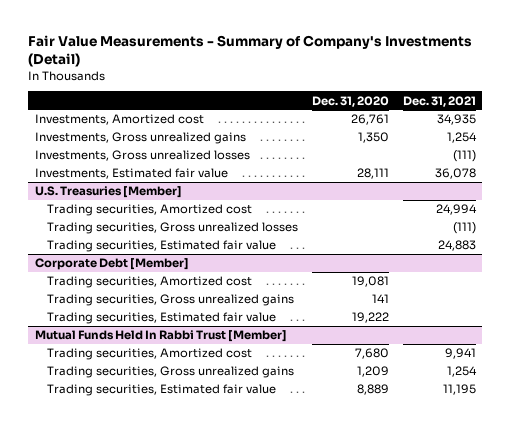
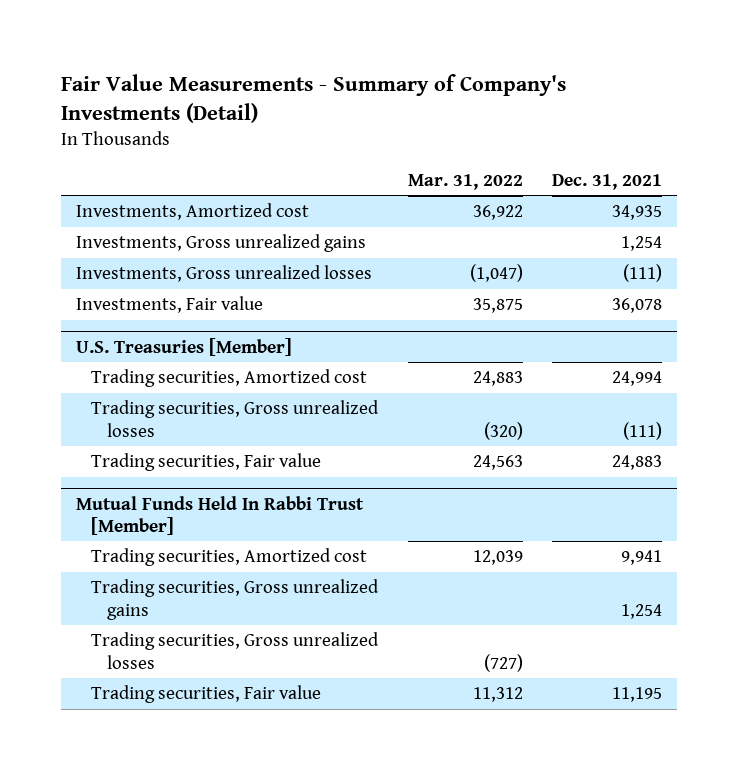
[311,95,389,107] Dec. 31, 2020 -> none
none -> [407,173,523,190] Mar. 31, 2022
[34,168,228,180] Investments, Estimated fair value -> [76,296,264,314] Investments, Fair value
[34,258,189,271] Corporate Debt [Member] -> none
[47,276,253,289] Trading securities, Amortized cost -> none
[47,294,295,307] Trading securities, Gross unrealized gains -> none
[47,312,277,325] Trading securities, Estimated fair value -> none
[47,240,277,253] Trading securities, Estimated fair value -> [91,453,322,472] Trading securities, Fair value
none -> [91,632,380,669] Trading securities, Gross unrealized losses
[47,384,277,397] Trading securities, Estimated fair value -> [91,685,322,704] Trading securities, Fair value

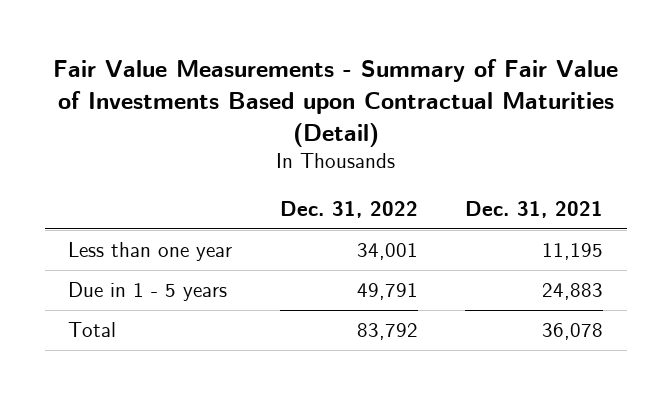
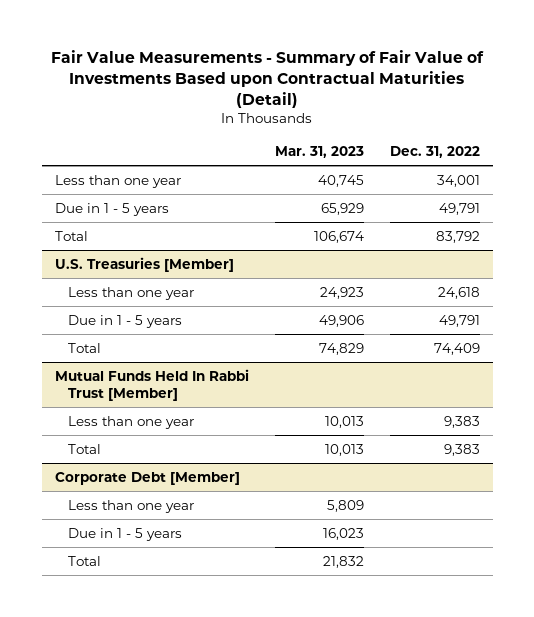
[465,201,604,219] Dec. 31, 2021 -> none
none -> [274,145,364,158] Mar. 31, 2023
none -> [54,256,234,272] U.S. Treasuries [Member]
none -> [67,286,194,300] Less than one year
none -> [67,314,182,328] Due in 1 - 5 years
none -> [67,342,101,353] Total
none -> [54,368,249,401] Mutual Funds Held In Rabbi Trust [Member]
none -> [67,415,194,429] Less than one year
none -> [67,443,101,454] Total
none -> [54,471,240,485] Corporate Debt [Member]
none -> [67,499,194,513] Less than one year
none -> [67,527,182,541] Due in 1 - 5 years
none -> [67,555,101,566] Total

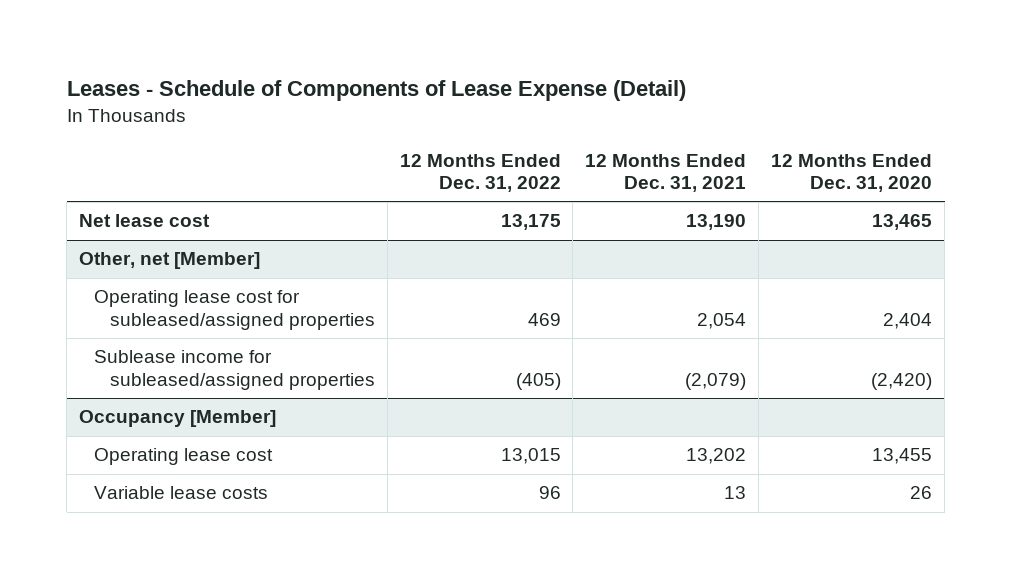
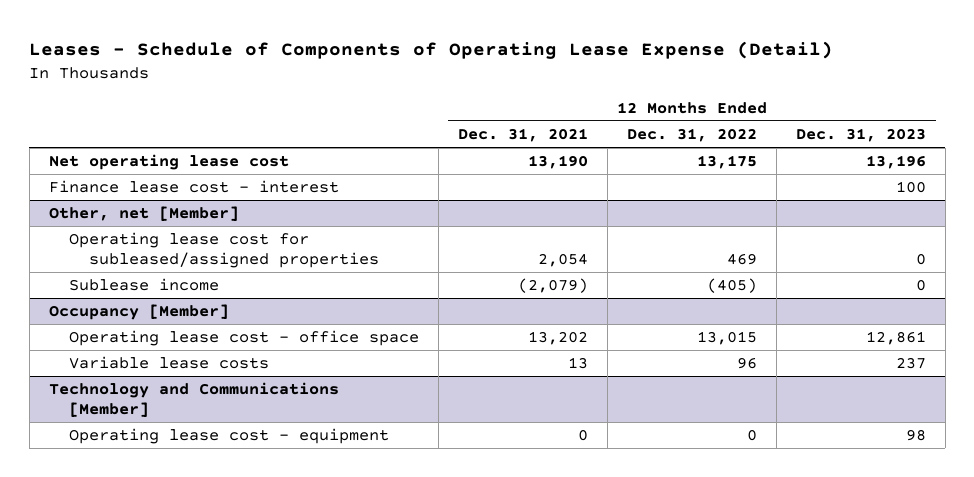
[66,80,686,102] Leases - Schedule of Components of Lease Expense (Detail) -> [29,41,834,60] Leases - Schedule of Components of Operating Lease Expense (Detail)
[771,153,933,193] 12 Months Ended Dec. 31, 2020 -> none
none -> [795,128,926,143] Dec. 31, 2023
[79,214,211,228] Net lease cost -> [48,154,289,171] Net operating lease cost
none -> [48,180,339,194] Finance lease cost - interest
[94,350,375,390] Sublease income for subleased/assigned properties -> [68,278,219,292] Sublease income
[94,448,274,466] Operating lease cost -> [68,330,419,347] Operating lease cost - office space
none -> [48,382,339,418] Technology and Communications [Member]
none -> [68,428,389,445] Operating lease cost - equipment

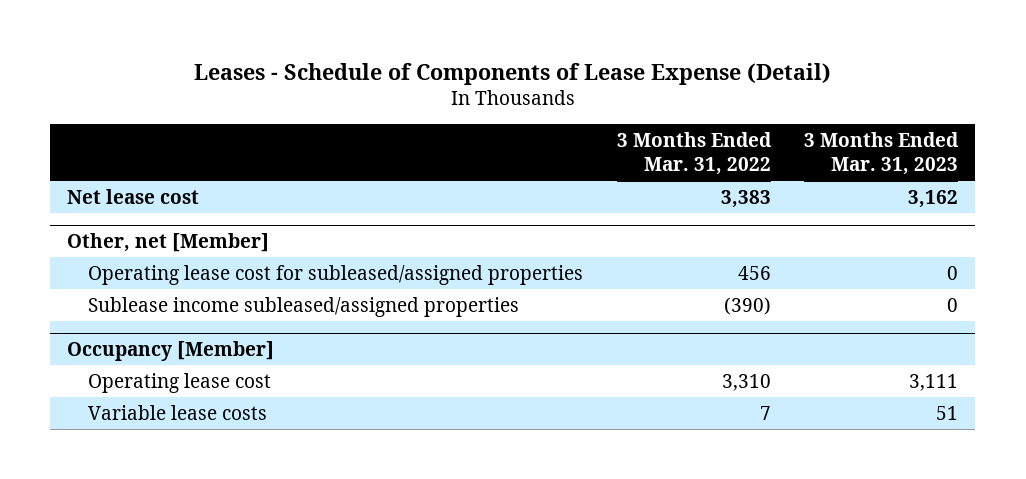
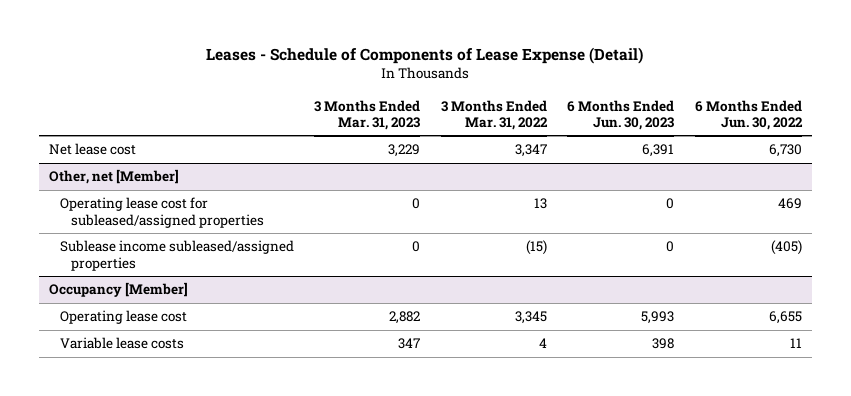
none -> [567,99,675,130] 6 Months Ended Jun. 30, 2023
none -> [694,99,803,130] 6 Months Ended Jun. 30, 2022
[720,189,771,208] 3,383 -> [514,144,547,158] 3,347
[908,189,959,208] 3,162 -> [388,144,421,158] 3,229
[737,265,771,280] 456 -> [533,198,547,210] 13
[723,296,771,315] (390) -> [525,240,547,256] (15)
[721,373,771,391] 3,310 -> [514,311,547,325] 3,345
[909,373,959,391] 3,111 -> [389,311,421,325] 2,882
[759,405,771,420] 7 -> [538,338,547,349] 4
[936,405,959,420] 51 -> [398,338,421,350] 347

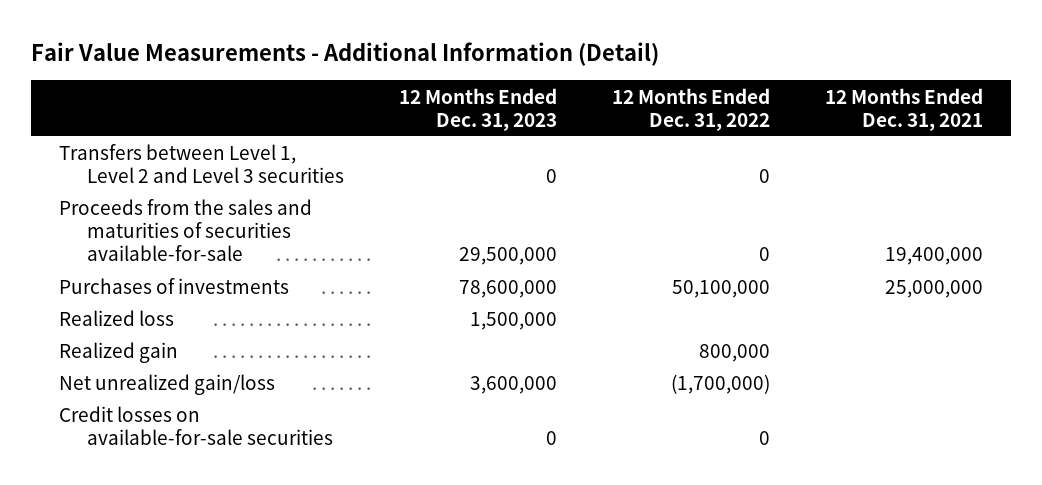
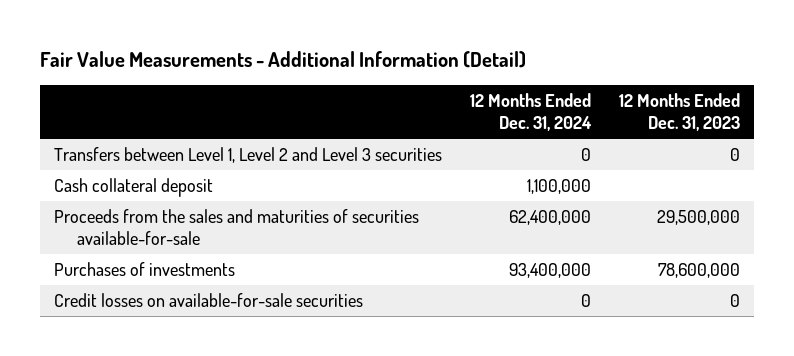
[612,87,771,131] 12 Months Ended Dec. 31, 2022 -> none
[825,87,984,131] 12 Months Ended Dec. 31, 2021 -> none
none -> [469,93,592,132] 12 Months Ended Dec. 31, 2024
none -> [53,178,213,198] Cash collateral deposit
[58,310,174,327] Realized loss -> none
[58,342,178,364] Realized gain -> none
[58,374,275,396] Net unrealized gain/loss -> none

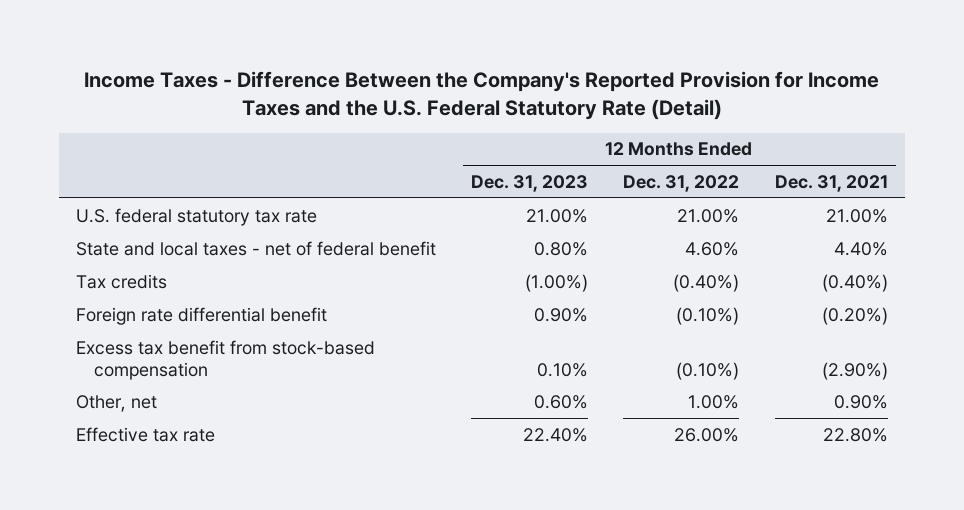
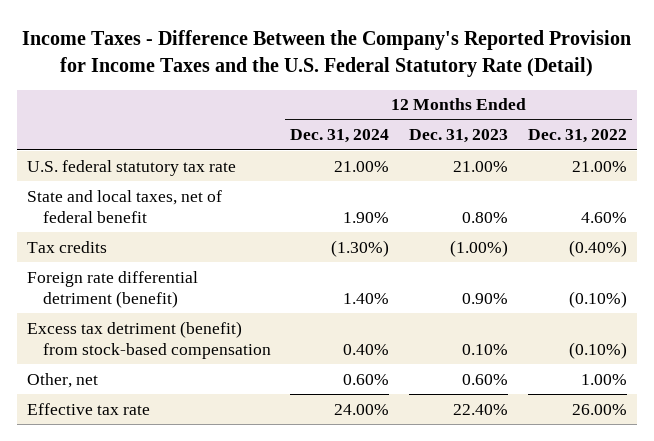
[774,174,888,192] Dec. 31, 2021 -> none
none -> [290,129,390,144] Dec. 31, 2024
[76,240,437,256] State and local taxes - net of federal benefit -> [27,189,223,224] State and local taxes, net of federal benefit
[76,306,328,325] Foreign rate differential benefit -> [27,270,199,309] Foreign rate differential detriment (benefit)
[76,339,376,380] Excess tax benefit from stock-based compensation -> [27,320,271,360] Excess tax detriment (benefit) from stock-based compensation

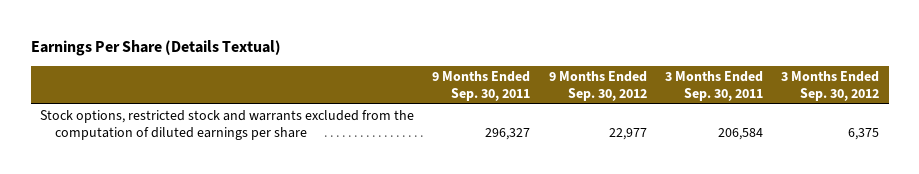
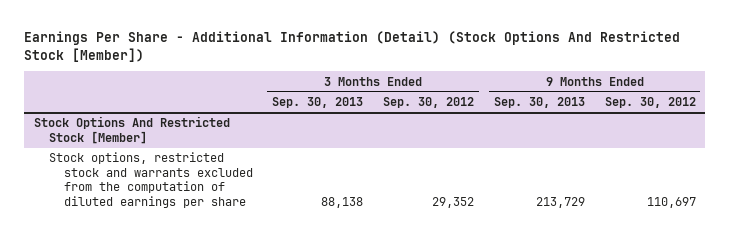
[30,40,281,57] Earnings Per Share (Details Textual) -> [24,30,681,62] Earnings Per Share - Additional Information (Detail) (Stock Options And Restricted Stock [Member])
[432,71,531,101] 9 Months Ended Sep. 30, 2011 -> none
[664,71,763,101] 3 Months Ended Sep. 30, 2011 -> none
none -> [272,97,364,109] Sep. 30, 2013
none -> [493,97,585,109] Sep. 30, 2013
none -> [33,116,230,144] Stock Options And Restricted Stock [Member]
[608,127,647,140] 22,977 -> [646,196,696,208] 110,697
[848,127,880,140] 6,375 -> [432,196,475,208] 29,352

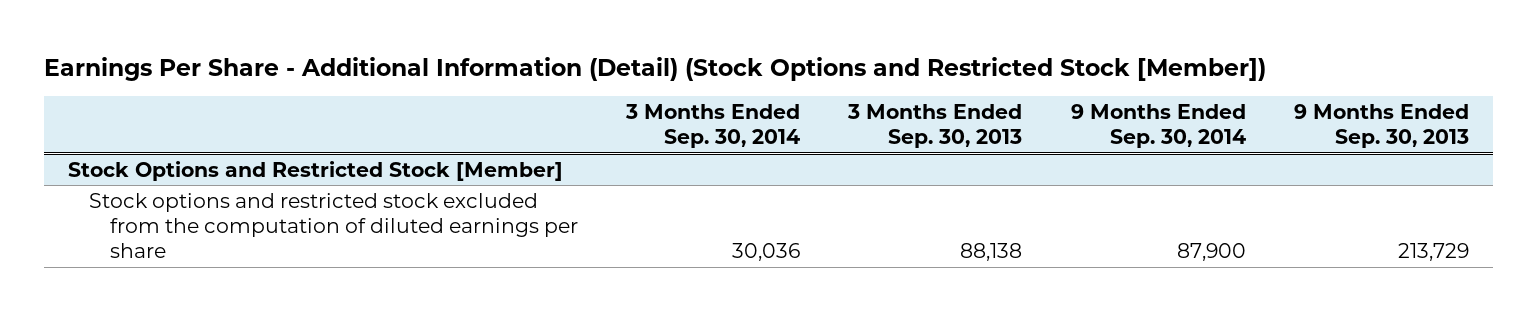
[24,30,681,62] Earnings Per Share - Additional Information (Detail) (Stock Options And Restricted Stock [Member]) -> [44,56,1267,81] Earnings Per Share - Additional Information (Detail) (Stock Options and Restricted Stock [Member])
[383,97,475,109] Sep. 30, 2012 -> none
[604,97,696,109] Sep. 30, 2012 -> none
none -> [625,103,801,148] 3 Months Ended Sep. 30, 2014
none -> [1070,103,1246,148] 9 Months Ended Sep. 30, 2014
[33,116,230,144] Stock Options And Restricted Stock [Member] -> [68,160,564,181] Stock Options and Restricted Stock [Member]
[48,152,253,208] Stock options, restricted stock and warrants excluded from the computation of diluted earnings per share -> [89,192,578,259] Stock options and restricted stock excluded from the computation of diluted earnings per share

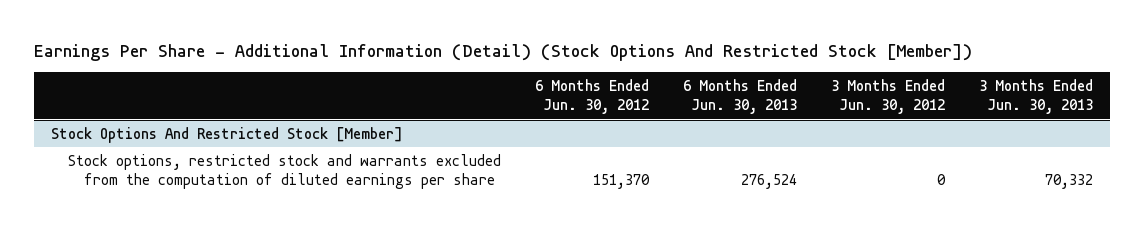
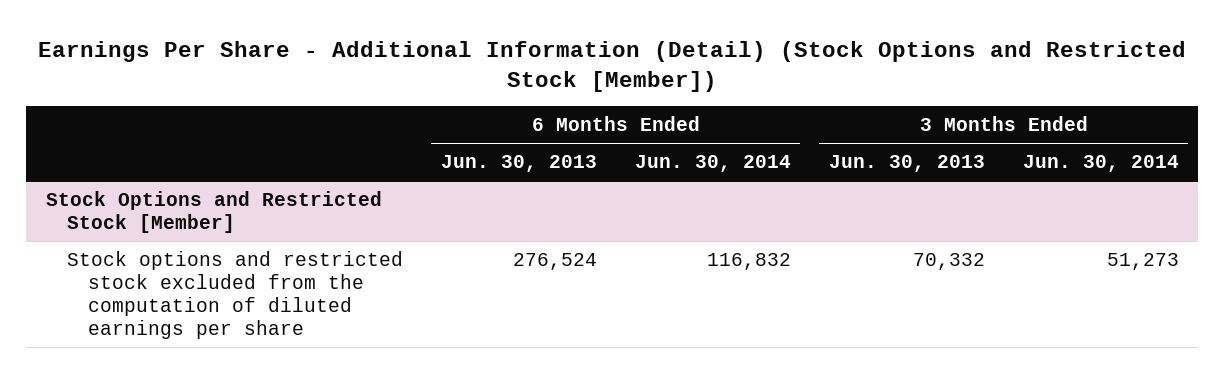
[33,44,972,62] Earnings Per Share - Additional Information (Detail) (Stock Options And Restricted Stock [Member]) -> [38,40,1187,92] Earnings Per Share - Additional Information (Detail) (Stock Options and Restricted Stock [Member])
[534,78,649,115] 6 Months Ended Jun. 30, 2012 -> none
[830,78,945,115] 3 Months Ended Jun. 30, 2012 -> none
none -> [634,155,791,173] Jun. 30, 2014
none -> [1022,155,1179,173] Jun. 30, 2014
[50,126,403,143] Stock Options And Restricted Stock [Member] -> [45,190,382,234] Stock Options and Restricted Stock [Member]
[67,153,501,190] Stock options, restricted stock and warrants excluded from the computation of diluted earnings per share -> [66,250,403,340] Stock options and restricted stock excluded from the computation of diluted earnings per share

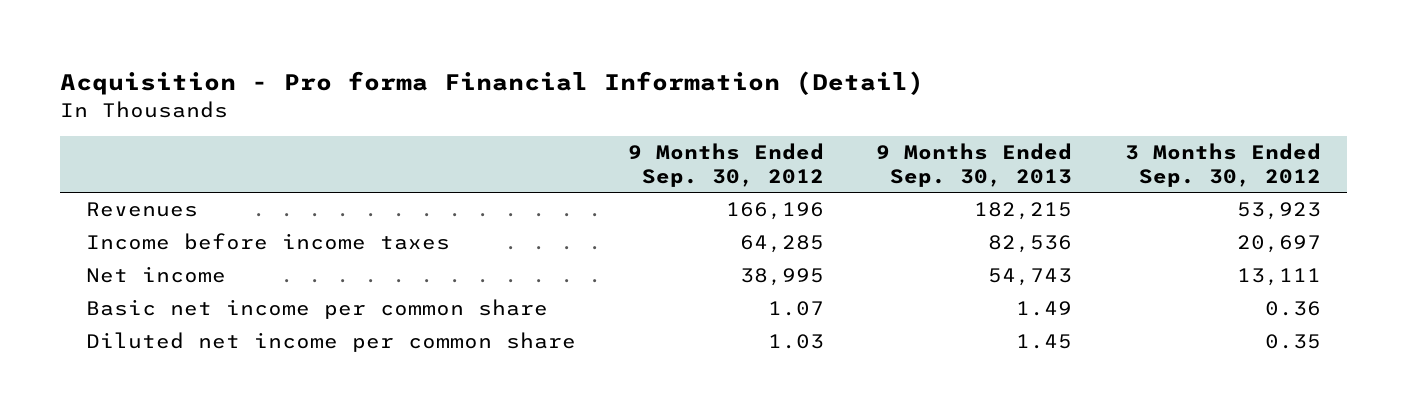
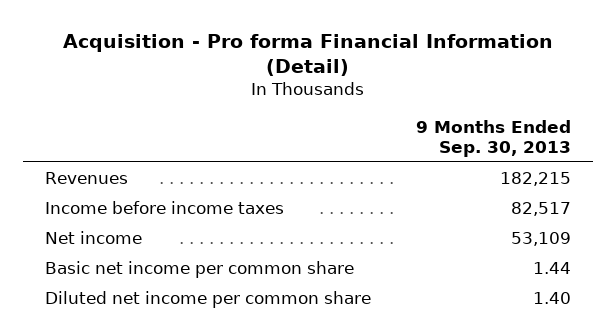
[628,143,825,187] 9 Months Ended Sep. 30, 2012 -> none
[1124,143,1321,187] 3 Months Ended Sep. 30, 2012 -> none
[988,235,1073,254] 82,536 -> [510,201,571,216] 82,517
[988,268,1073,287] 54,743 -> [510,231,571,246] 53,109
[1016,301,1073,317] 1.49 -> [532,261,571,274] 1.44
[1016,334,1073,350] 1.45 -> [532,291,571,304] 1.40

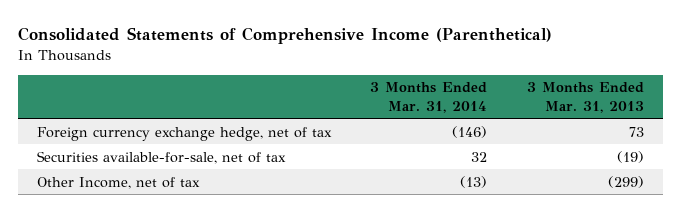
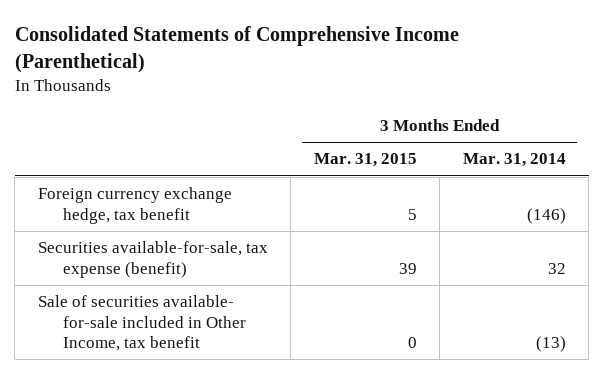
[526,82,644,113] 3 Months Ended Mar. 31, 2013 -> none
none -> [313,153,417,168] Mar. 31, 2015
[37,126,333,141] Foreign currency exchange hedge, net of tax -> [37,187,232,224] Foreign currency exchange hedge, tax benefit
[37,150,287,164] Securities available-for-sale, net of tax -> [37,241,268,278] Securities available-for-sale, tax expense (benefit)
[37,176,201,189] Other Income, net of tax -> [37,295,247,352] Sale of securities available- for-sale included in Other Income, tax benefit

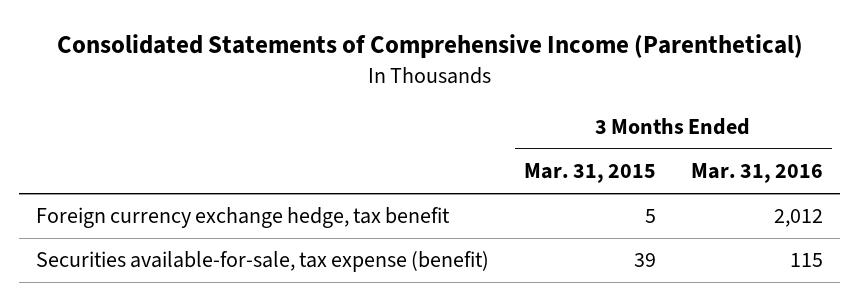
[462,153,566,168] Mar. 31, 2014 -> none
none -> [690,163,823,184] Mar. 31, 2016
[37,295,247,352] Sale of securities available- for-sale included in Other Income, tax benefit -> none

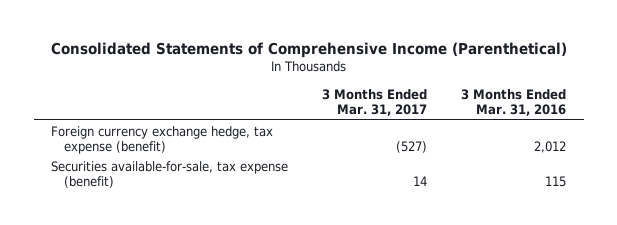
[524,163,657,184] Mar. 31, 2015 -> none
none -> [322,89,428,117] 3 Months Ended Mar. 31, 2017
[36,207,451,229] Foreign currency exchange hedge, tax benefit -> [51,125,274,154] Foreign currency exchange hedge, tax expense (benefit)

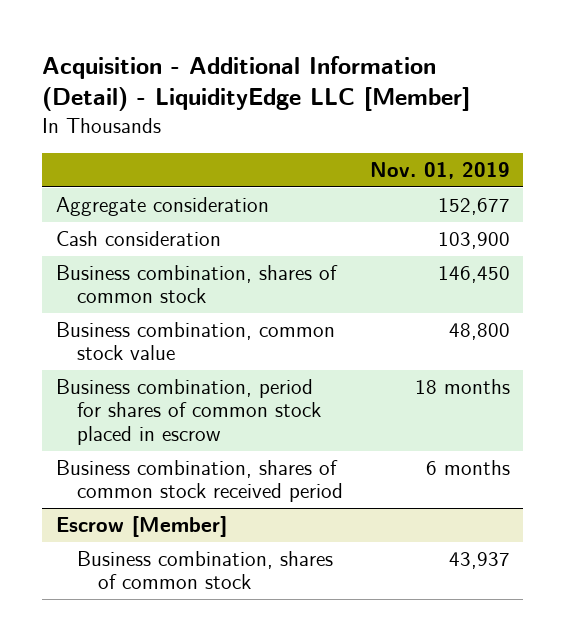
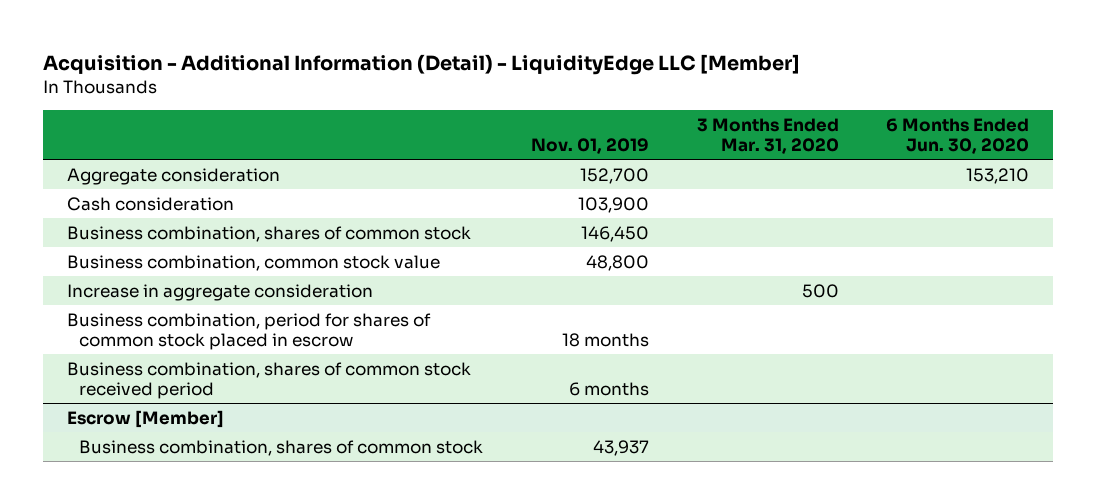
none -> [696,117,839,154] 3 Months Ended Mar. 31, 2020
none -> [886,117,1030,154] 6 Months Ended Jun. 30, 2020
[437,198,510,216] 152,677 -> [580,167,650,184] 152,700
none -> [67,283,374,301] Increase in aggregate consideration

